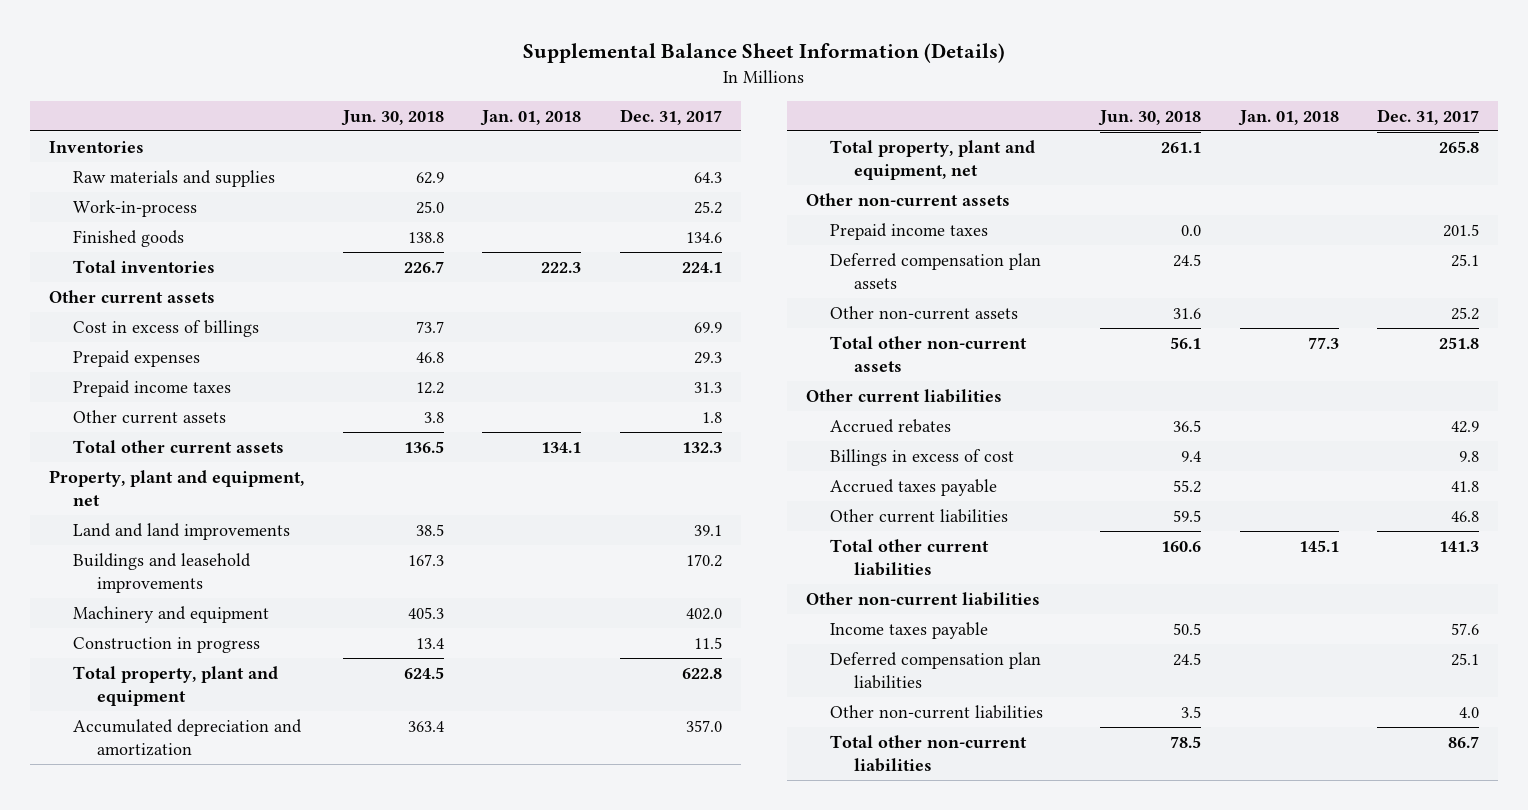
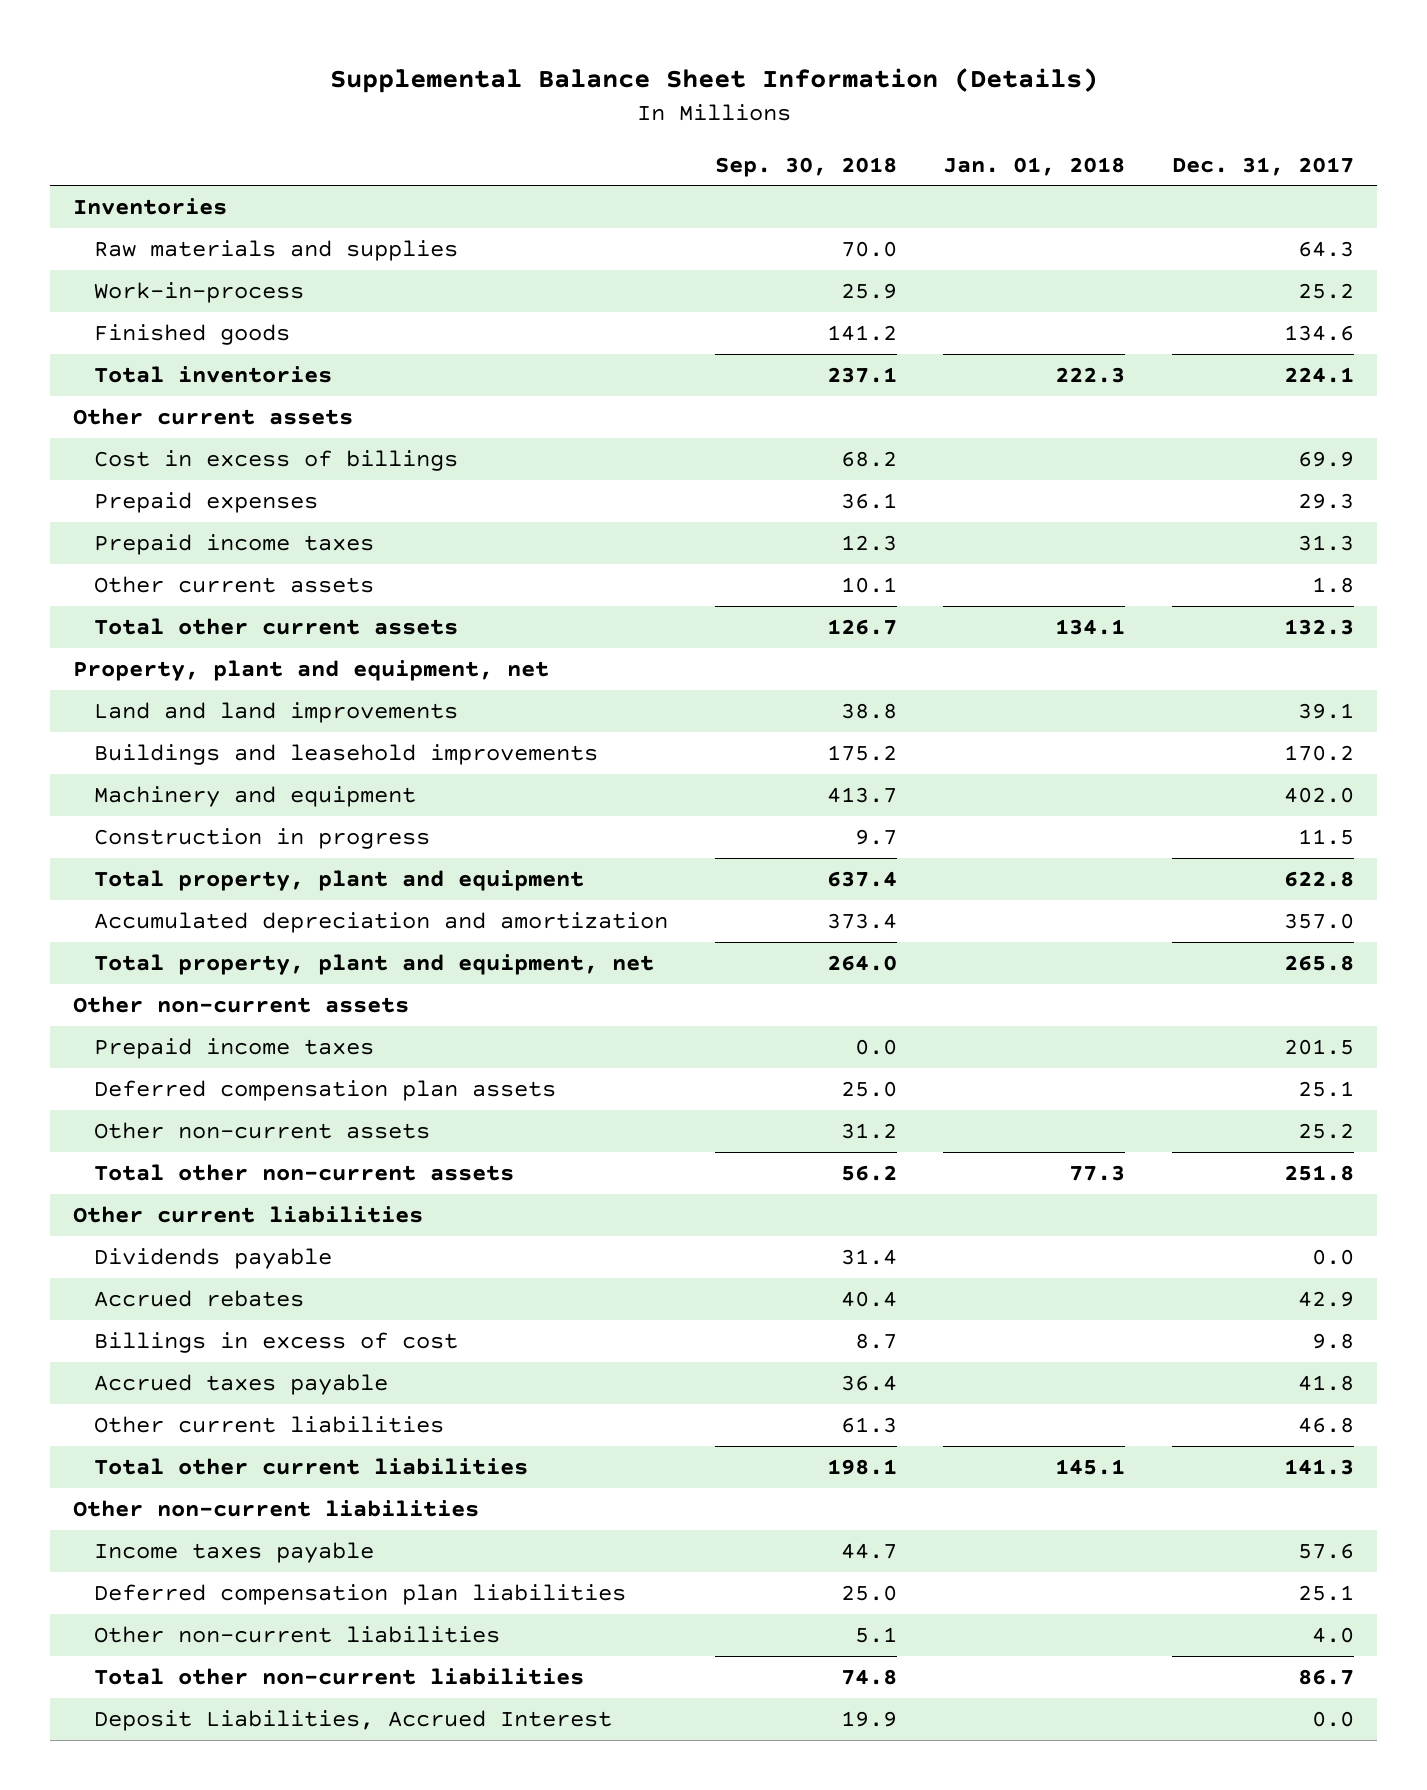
[340,109,444,126] Jun. 30, 2018 -> none
none -> [714,156,897,177] Sep. 30, 2018
none -> [93,1247,332,1269] Dividends payable
none -> [93,1709,612,1731] Deposit Liabilities, Accrued Interest

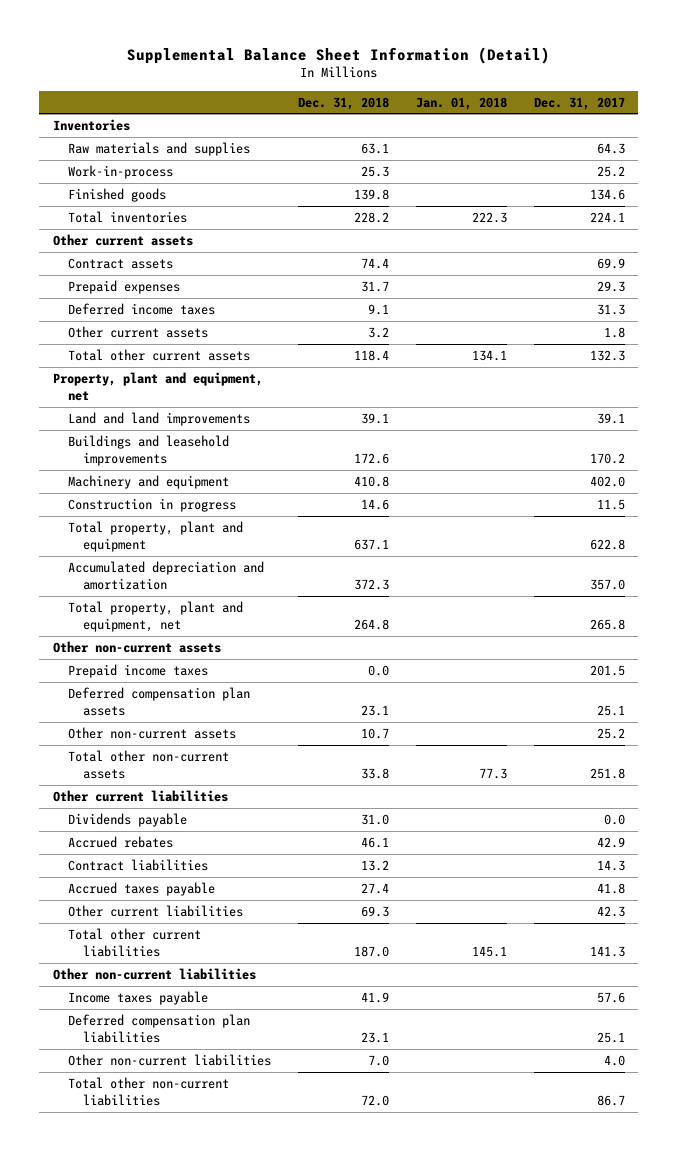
[329,68,1098,94] Supplemental Balance Sheet Information (Details) -> [126,46,550,64] Supplemental Balance Sheet Information (Detail)
[714,156,897,177] Sep. 30, 2018 -> none
none -> [297,96,389,110] Dec. 31, 2018
[93,449,458,471] Cost in excess of billings -> [67,257,173,269] Contract assets
[93,533,374,555] Prepaid income taxes -> [67,302,215,315] Deferred income taxes
[93,1331,458,1353] Billings in excess of cost -> none
none -> [67,858,208,871] Contract liabilities
[1298,1416,1355,1433] 46.8 -> [596,905,625,917] 42.3
[93,1709,612,1731] Deposit Liabilities, Accrued Interest -> none

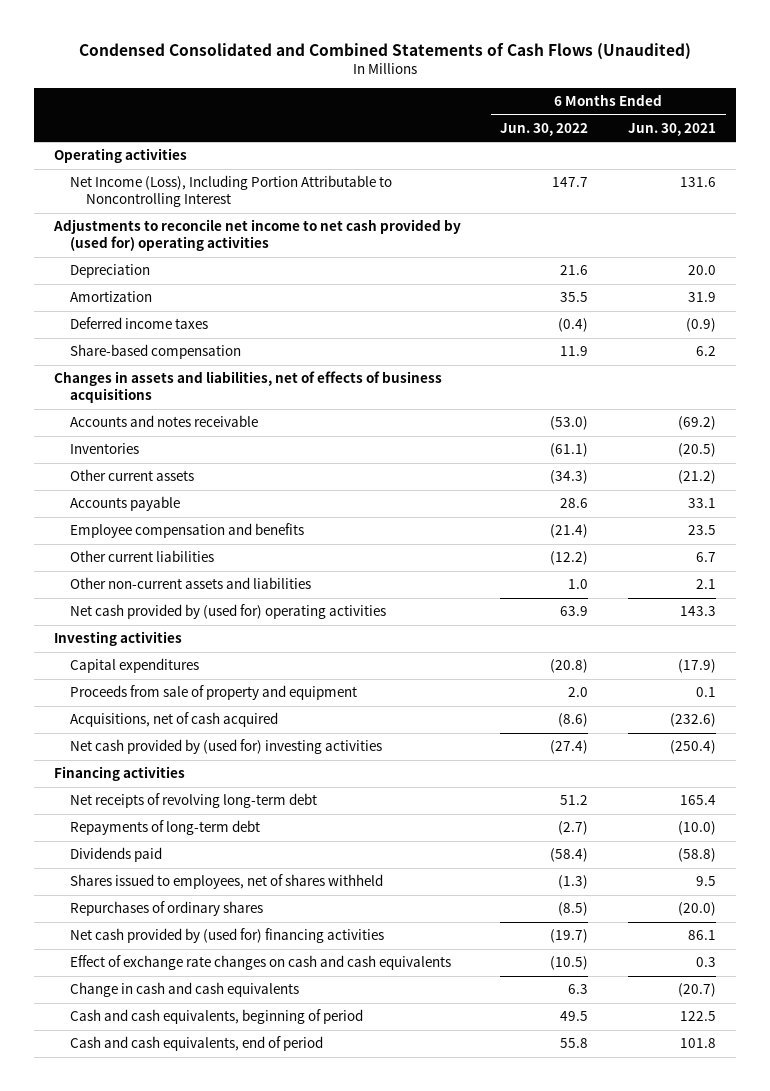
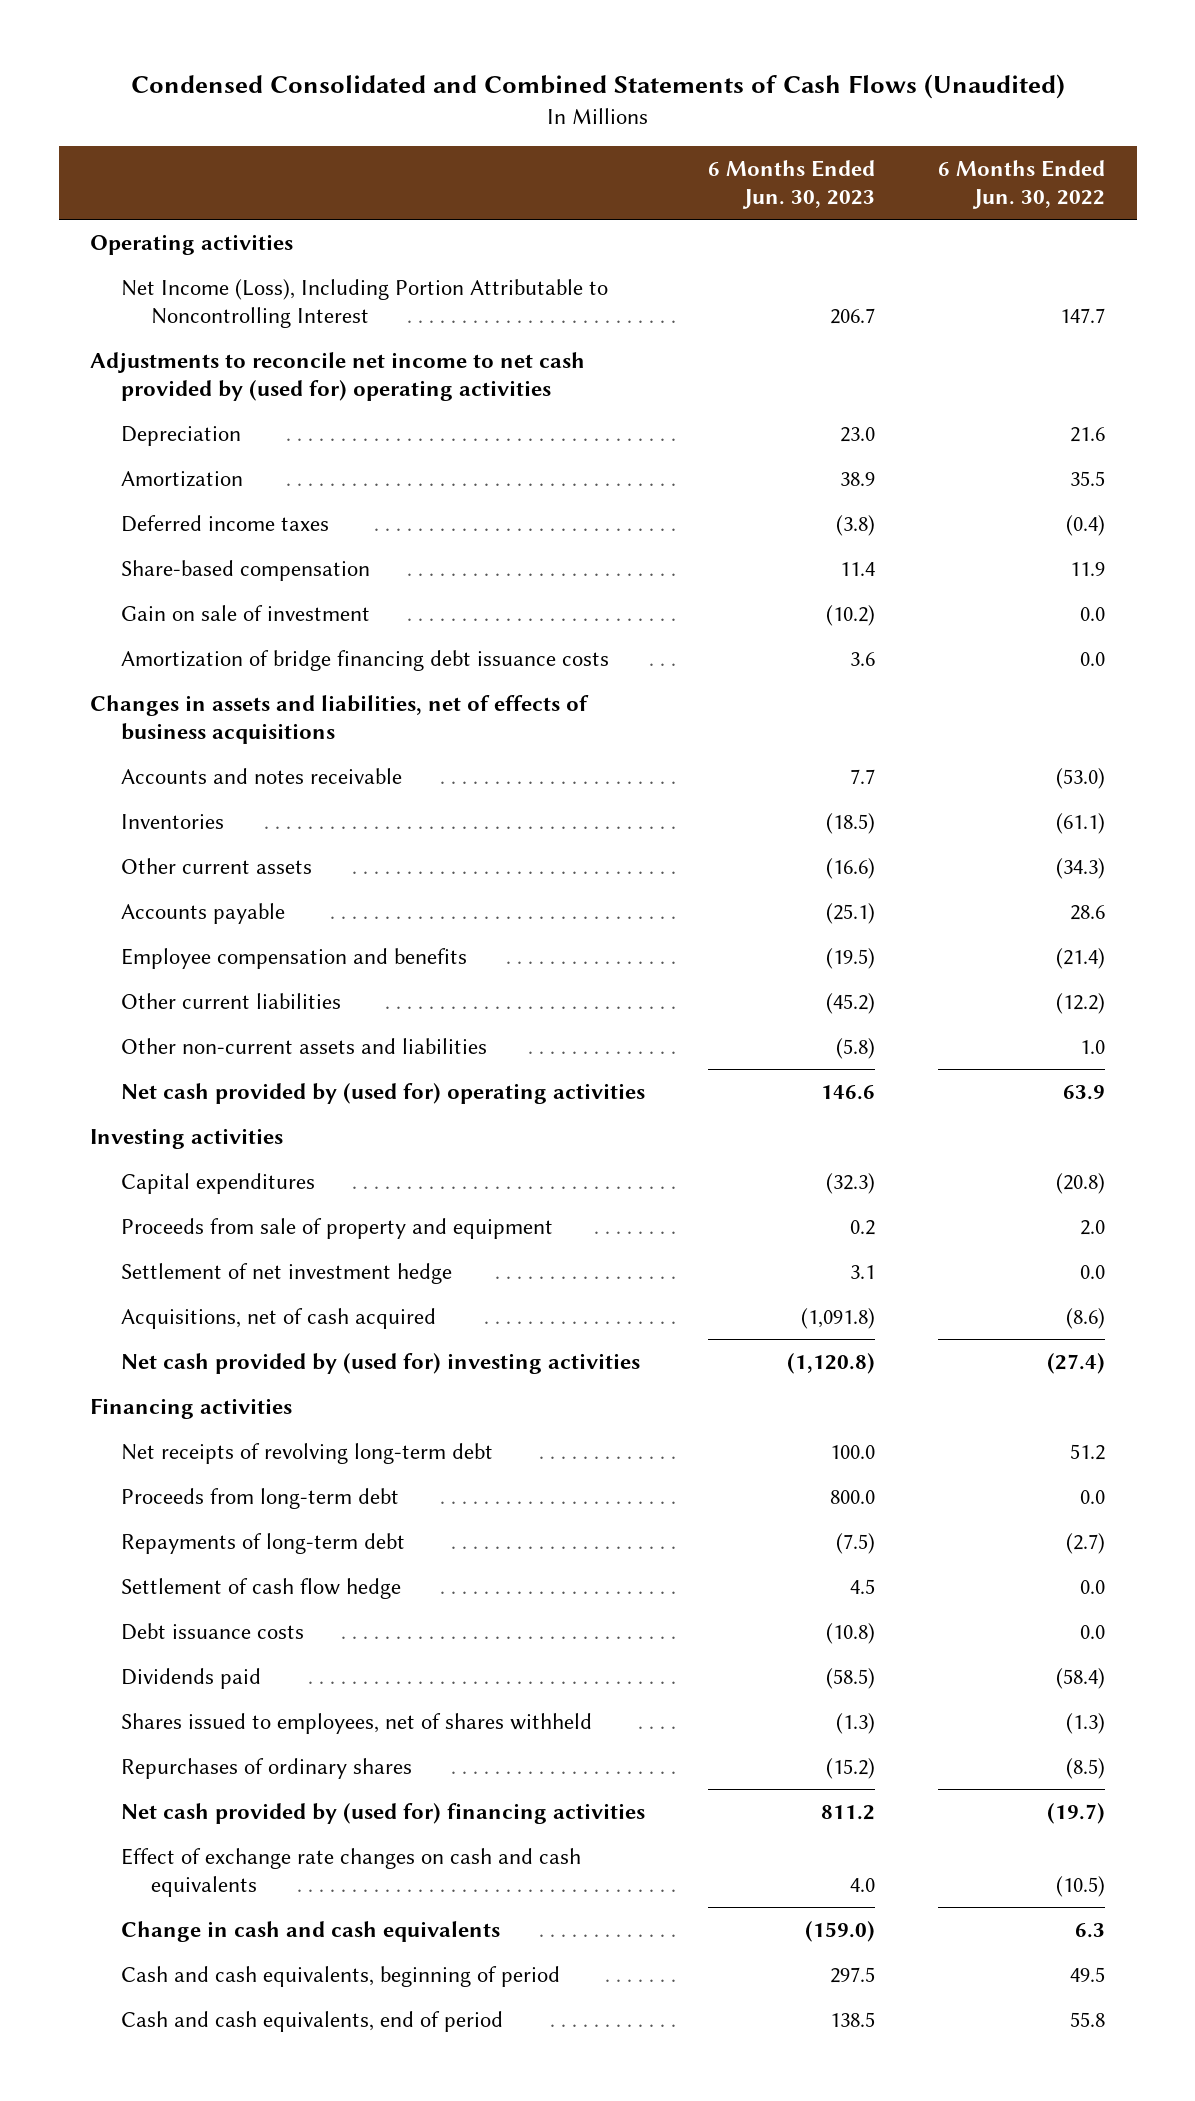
[627,122,716,136] Jun. 30, 2021 -> none
none -> [707,159,875,209] 6 Months Ended Jun. 30, 2023
none -> [120,604,370,621] Gain on sale of investment
none -> [120,649,609,671] Amortization of bridge financing debt issuance costs
none -> [120,1262,452,1284] Settlement of net investment hedge
none -> [120,1487,399,1509] Proceeds from long-term debt
none -> [120,1577,401,1599] Settlement of cash flow hedge
none -> [120,1622,304,1640] Debt issuance costs

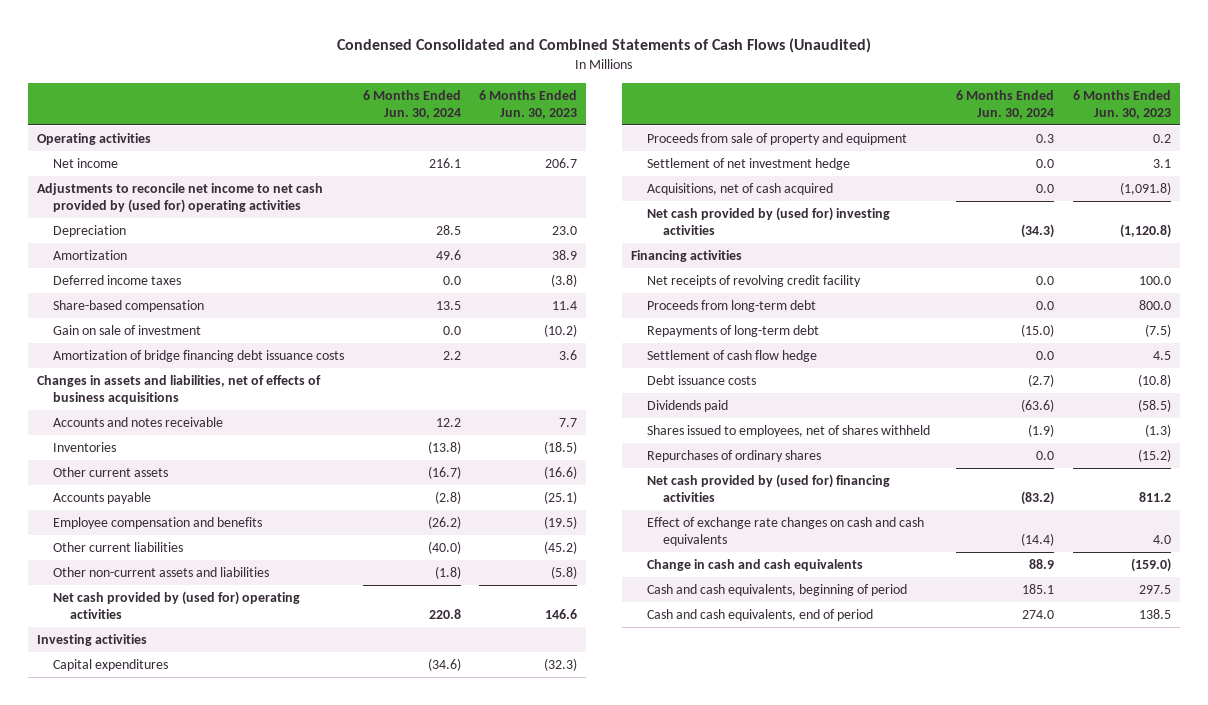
[938,159,1106,209] 6 Months Ended Jun. 30, 2022 -> none
none -> [362,90,461,119] 6 Months Ended Jun. 30, 2024
[120,278,608,328] Net Income (Loss), Including Portion Attributable to Noncontrolling Interest -> [53,158,119,169] Net income
[120,1442,493,1464] Net receipts of revolving long-term debt -> [646,275,861,288] Net receipts of revolving credit facility

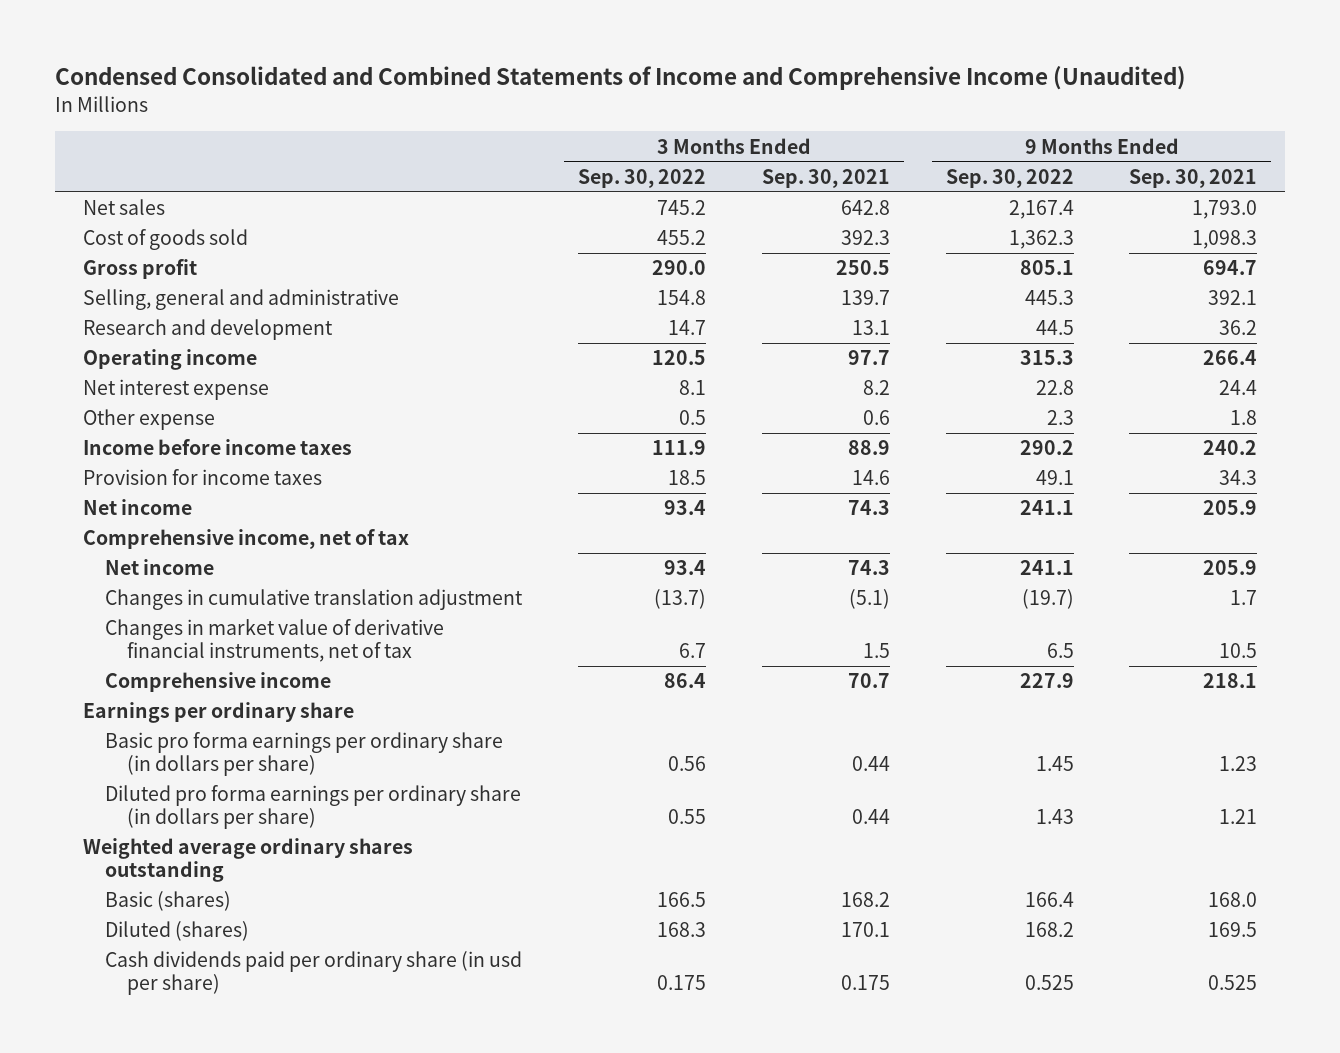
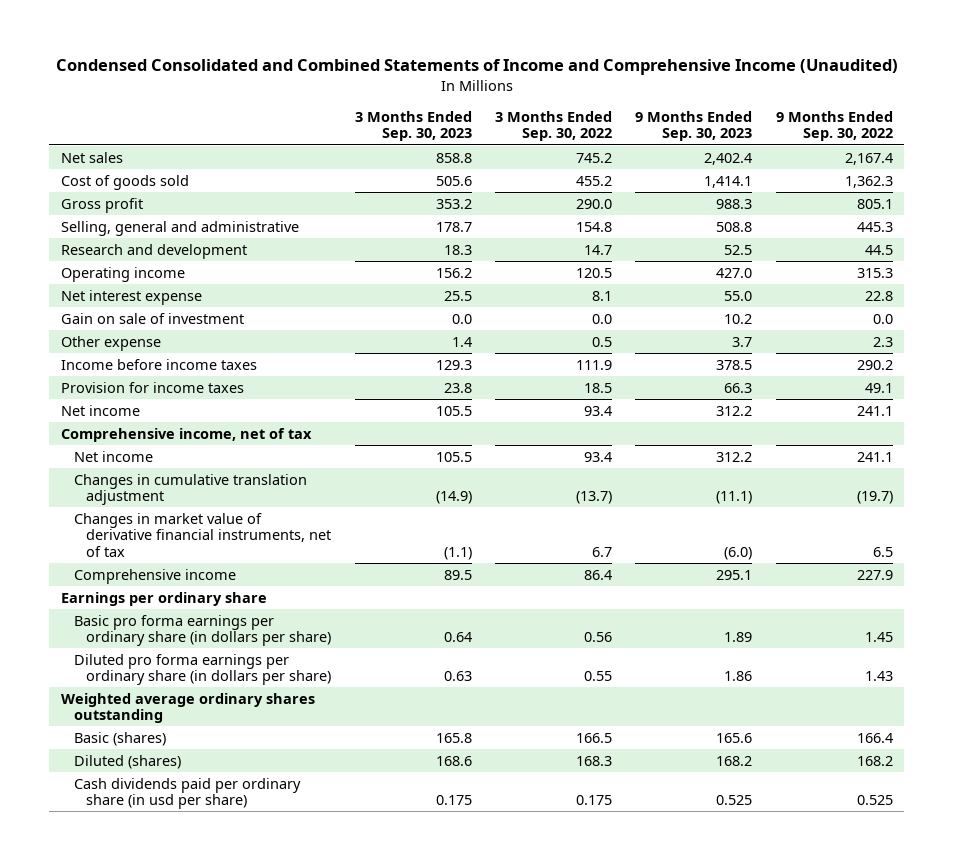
[761,168,890,188] Sep. 30, 2021 -> none
[1129,168,1258,188] Sep. 30, 2021 -> none
none -> [354,110,472,142] 3 Months Ended Sep. 30, 2023
none -> [635,110,753,142] 9 Months Ended Sep. 30, 2023
none -> [60,312,244,324] Gain on sale of investment

